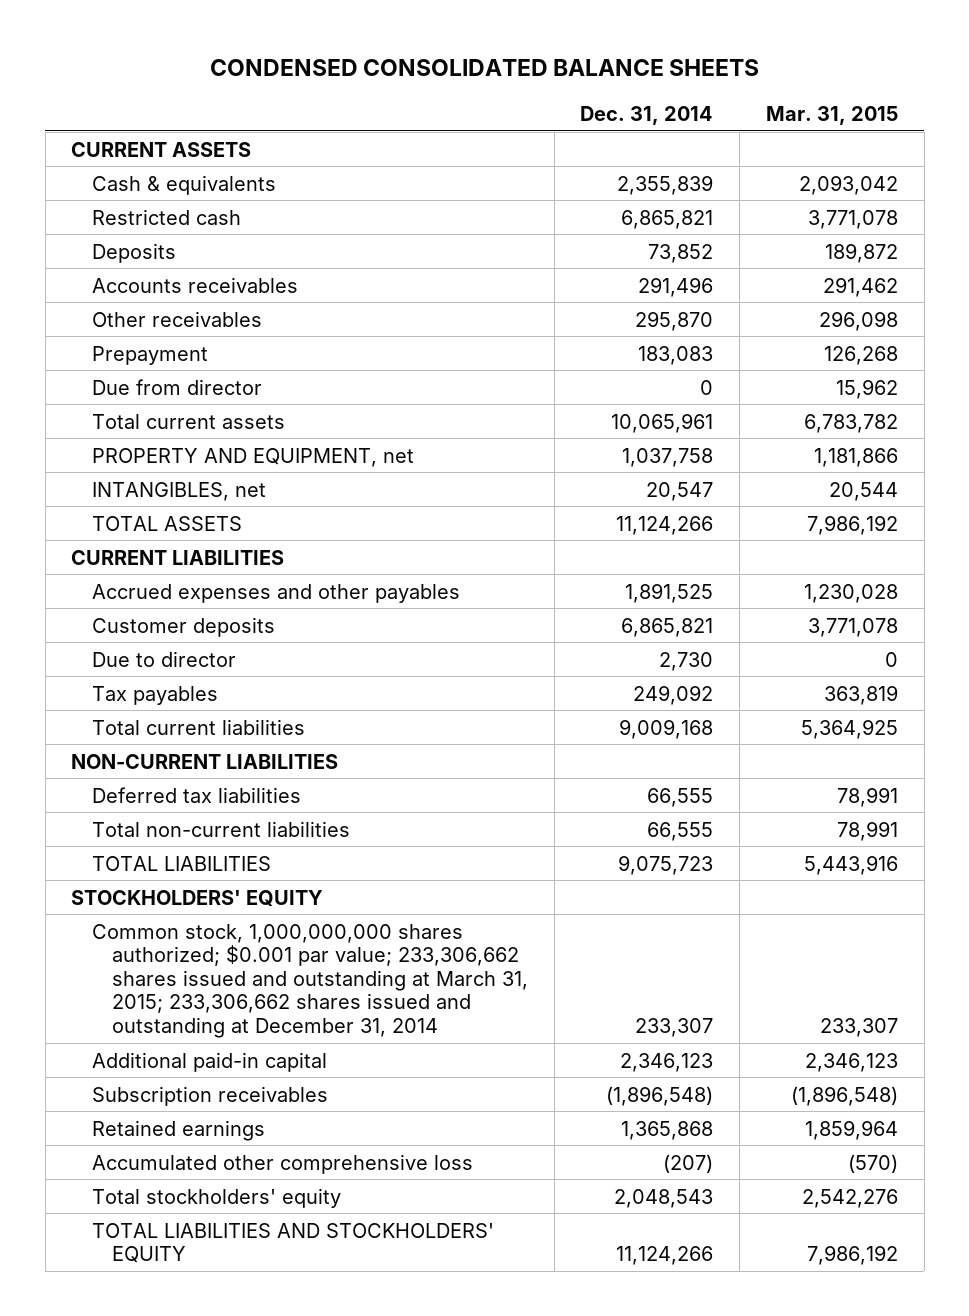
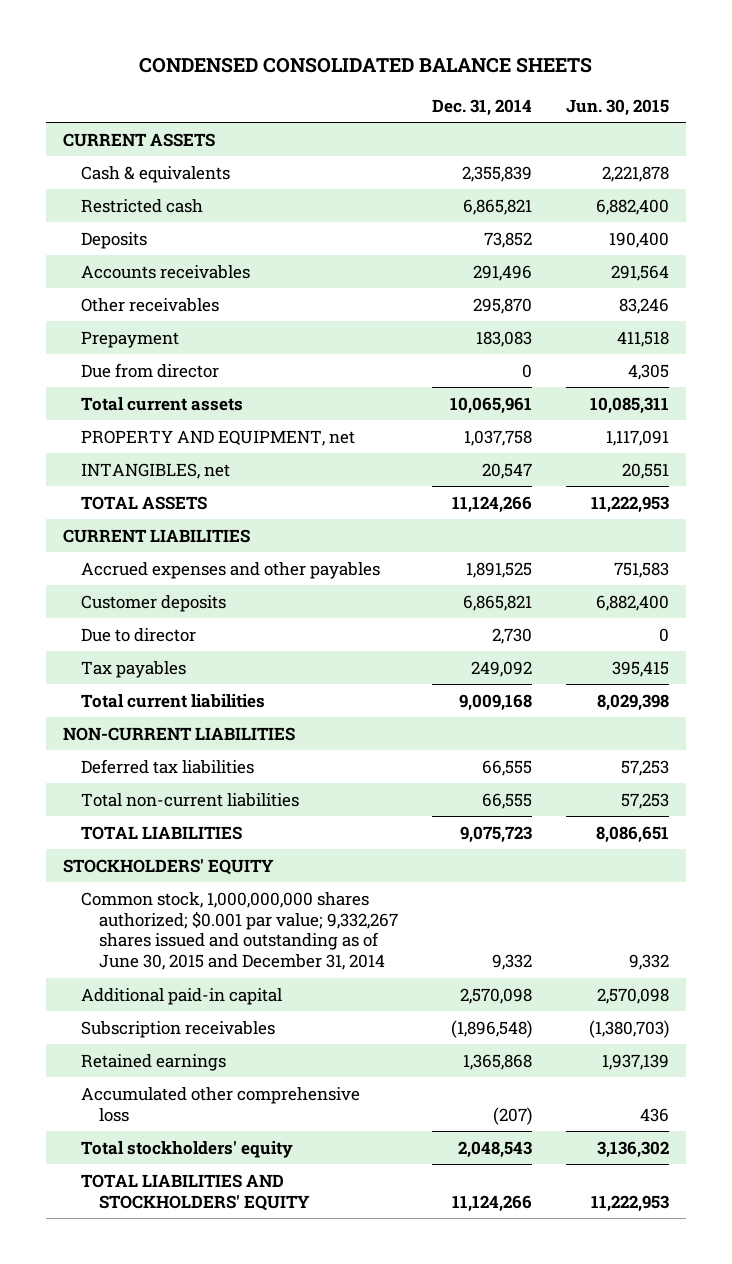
[766,105,899,125] Mar. 31, 2015 -> none
none -> [566,98,670,116] Jun. 30, 2015
[91,923,528,1038] Common stock, 1,000,000,000 shares authorized; $0.001 par value; 233,306,662 shares issued and outstanding at March 31, 2015; 233,306,662 shares issued and outstanding at December 31, 2014 -> [80,891,399,971] Common stock, 1,000,000,000 shares authorized; $0.001 par value; 9,332,267 shares issued and outstanding as of June 30, 2015 and December 31, 2014
[635,1017,714,1037] 233,307 -> [492,954,533,971] 9,332
[620,1052,714,1072] 2,346,123 -> [460,987,533,1004] 2,570,098

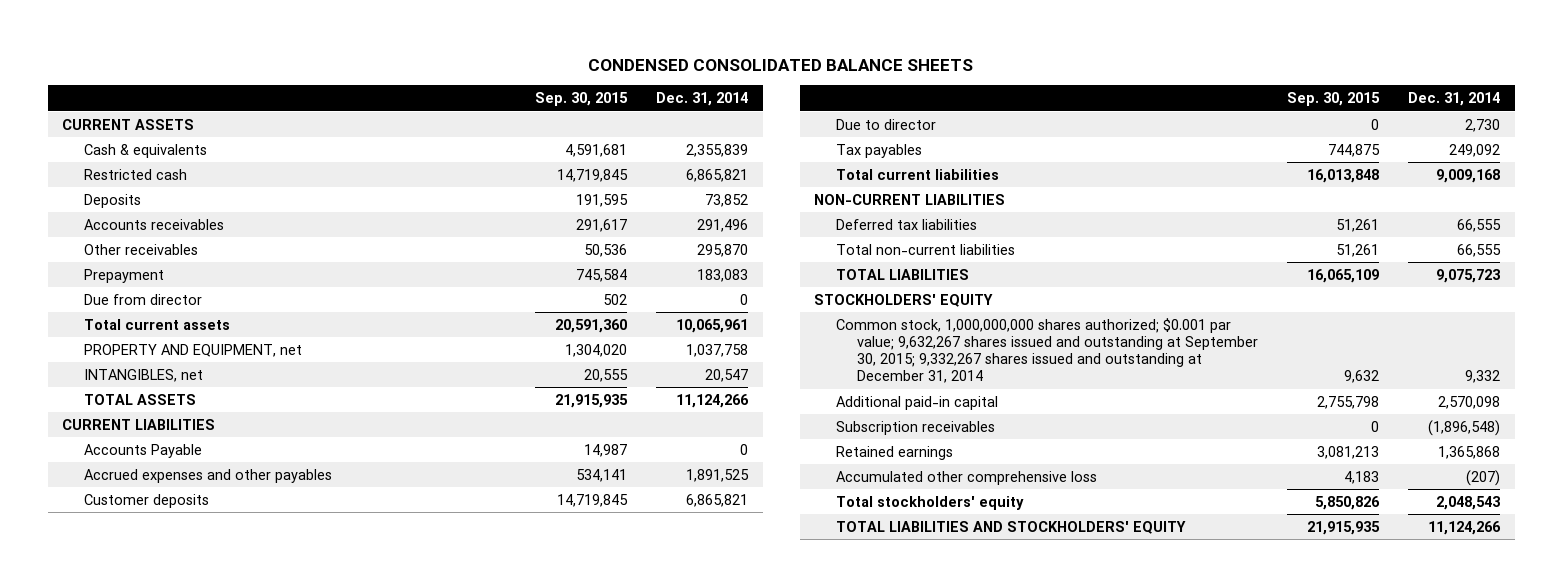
[566,98,670,116] Jun. 30, 2015 -> none
none -> [535,92,629,107] Sep. 30, 2015
none -> [83,443,202,458] Accounts Payable
[80,891,399,971] Common stock, 1,000,000,000 shares authorized; $0.001 par value; 9,332,267 shares issued and outstanding as of June 30, 2015 and December 31, 2014 -> [835,317,1259,384] Common stock, 1,000,000,000 shares authorized; $0.001 par value; 9,632,267 shares issued and outstanding at September 30, 2015; 9,332,267 shares issued and outstanding at December 31, 2014

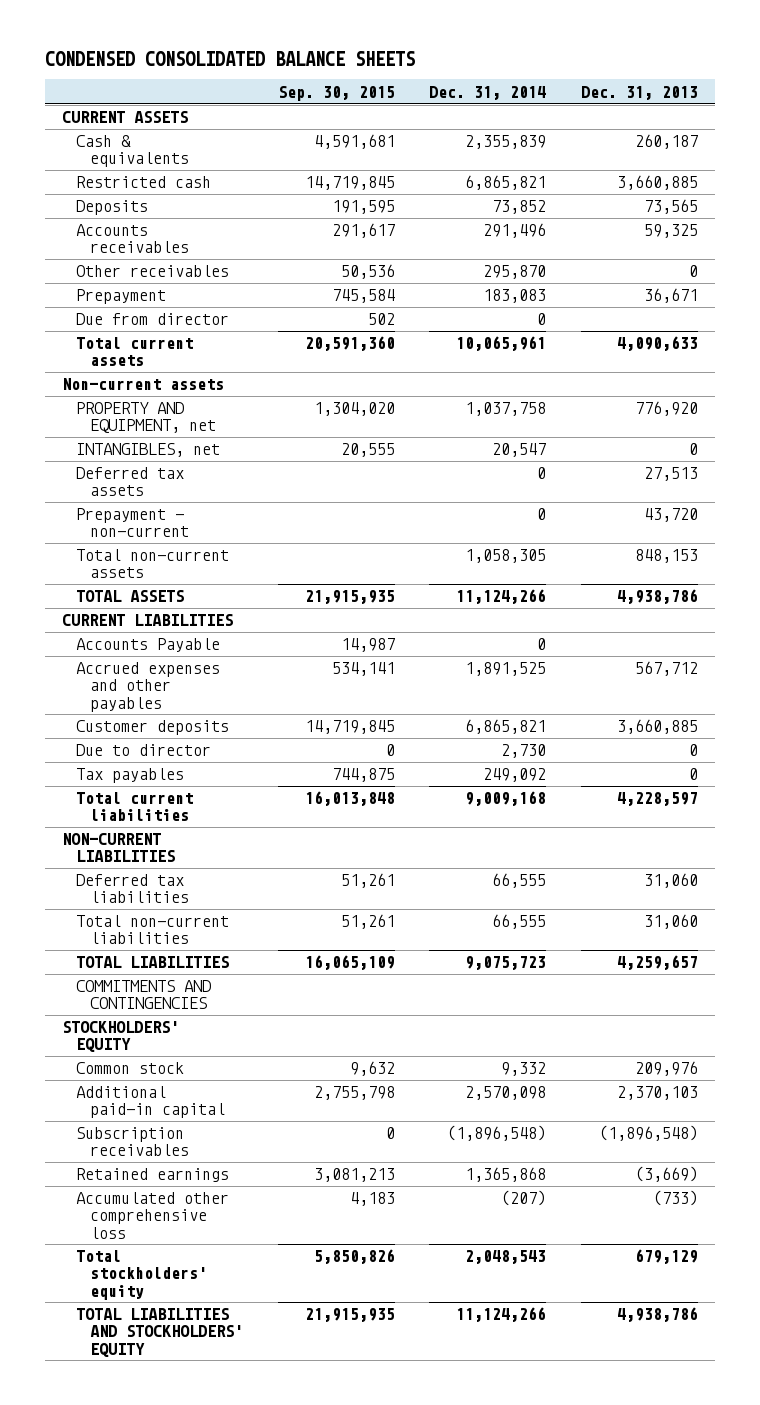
none -> [580,85,698,100] Dec. 31, 2013
none -> [61,378,224,391] Non-current assets
none -> [76,467,185,497] Deferred tax assets
none -> [76,508,190,538] Prepayment - non-current
none -> [76,549,230,579] Total non-current assets
none -> [76,980,212,1010] COMMITMENTS AND CONTINGENCIES
[835,317,1259,384] Common stock, 1,000,000,000 shares authorized; $0.001 par value; 9,632,267 shares issued and outstanding at September 30, 2015; 9,332,267 shares issued and outstanding at December 31, 2014 -> [76,1062,185,1075] Common stock

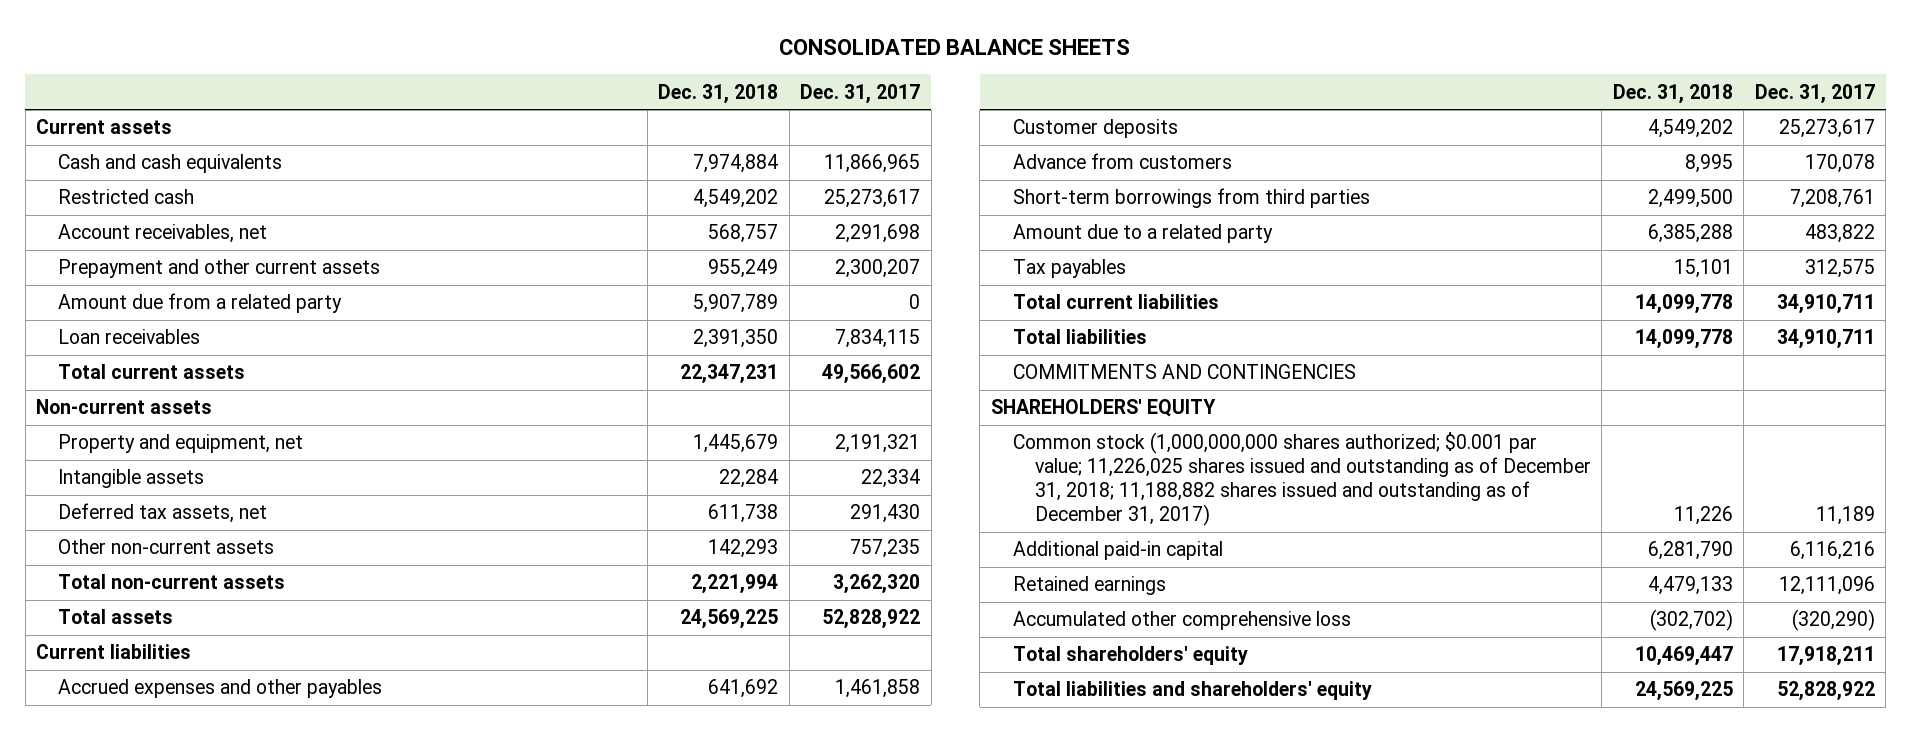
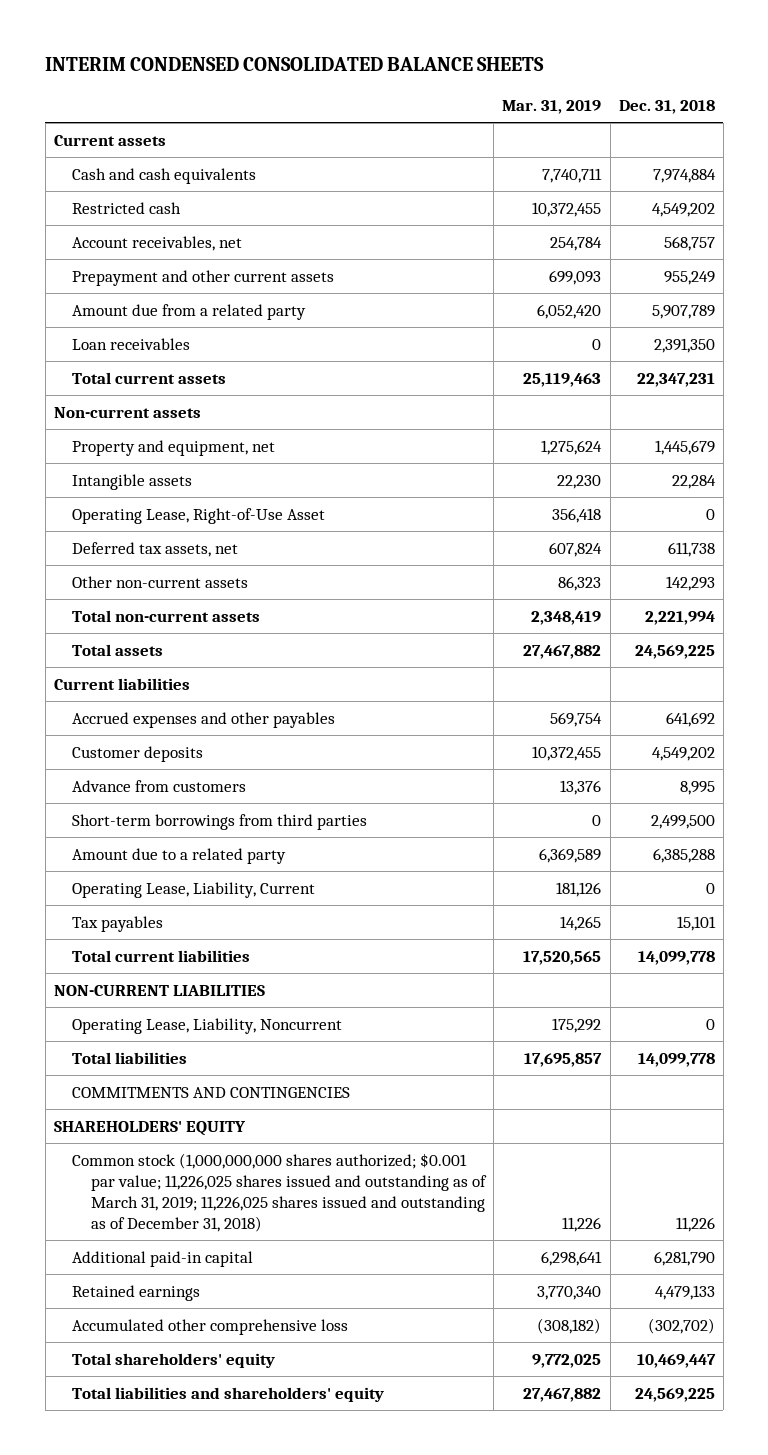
[779,39,1131,56] CONSOLIDATED BALANCE SHEETS -> [45,57,545,72] INTERIM CONDENSED CONSOLIDATED BALANCE SHEETS
[800,83,921,104] Dec. 31, 2017 -> none
none -> [502,100,602,115] Mar. 31, 2019
none -> [72,507,326,524] Operating Lease, Right-of-Use Asset
none -> [72,881,316,898] Operating Lease, Liability, Current
none -> [53,984,265,996] NON-CURRENT LIABILITIES
none -> [72,1017,343,1034] Operating Lease, Liability, Noncurrent
[1012,432,1591,527] Common stock (1,000,000,000 shares authorized; $0.001 par value; 11,226,025 shares issued and outstanding as of December 31, 2018; 11,188,882 shares issued and outstanding as of December 31, 2017) -> [72,1152,488,1232] Common stock (1,000,000,000 shares authorized; $0.001 par value; 11,226,025 shares issued and outstanding as of March 31, 2019; 11,226,025 shares issued and outstanding as of December 31, 2018)

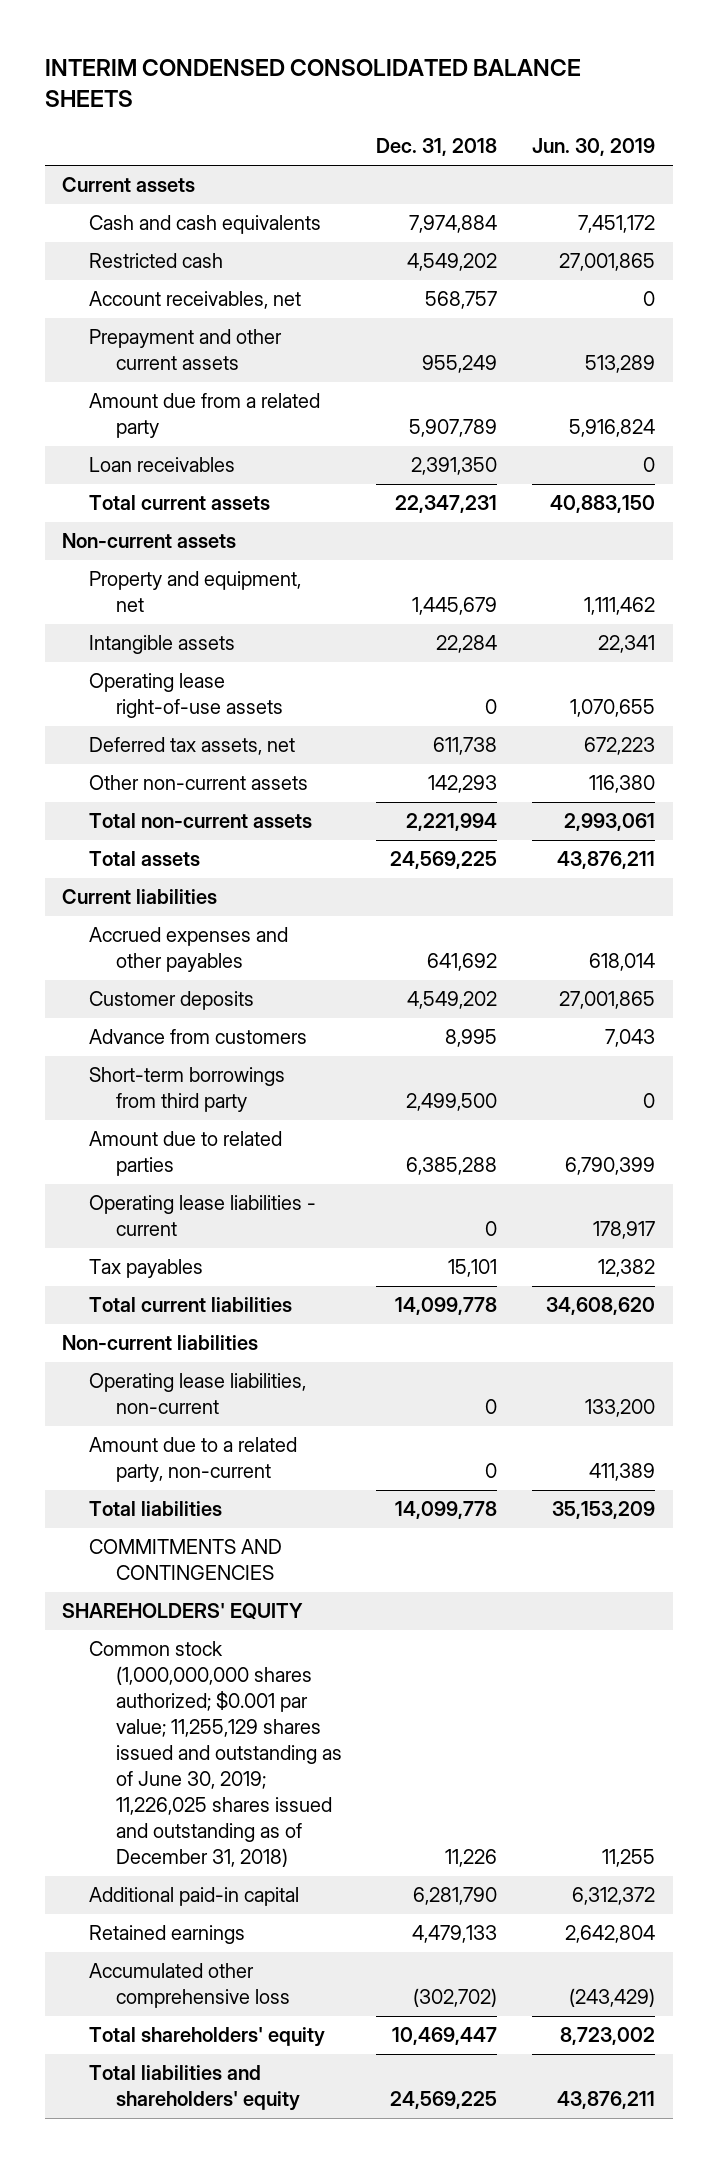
[502,100,602,115] Mar. 31, 2019 -> none
none -> [532,138,656,157] Jun. 30, 2019
[72,507,326,524] Operating Lease, Right-of-Use Asset -> [88,673,283,719] Operating lease right-of-use assets
[72,813,368,830] Short-term borrowings from third parties -> [88,1067,285,1113] Short-term borrowings from third party
[72,847,287,864] Amount due to a related party -> [88,1131,282,1177] Amount due to related parties
[72,881,316,898] Operating Lease, Liability, Current -> [88,1195,316,1237] Operating lease liabilities - current
[53,984,265,996] NON-CURRENT LIABILITIES -> [62,1335,259,1351] Non-current liabilities
[72,1017,343,1034] Operating Lease, Liability, Noncurrent -> [88,1373,306,1415] Operating lease liabilities, non-current
none -> [88,1437,297,1483] Amount due to a related party, non-current
[72,1152,488,1232] Common stock (1,000,000,000 shares authorized; $0.001 par value; 11,226,025 shares issued and outstanding as of March 31, 2019; 11,226,025 shares issued and outstanding as of December 31, 2018) -> [88,1641,342,1868] Common stock (1,000,000,000 shares authorized; $0.001 par value; 11,255,129 shares issued and outstanding as of June 30, 2019; 11,226,025 shares issued and outstanding as of December 31, 2018)

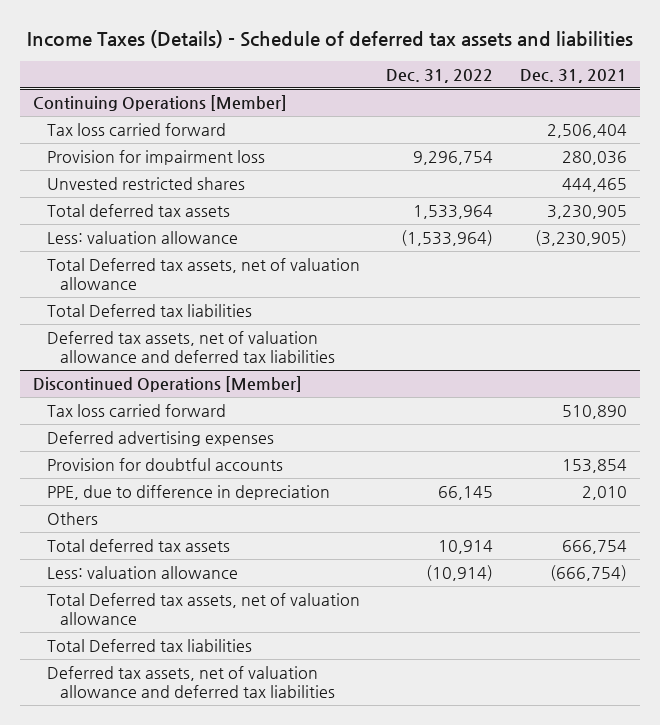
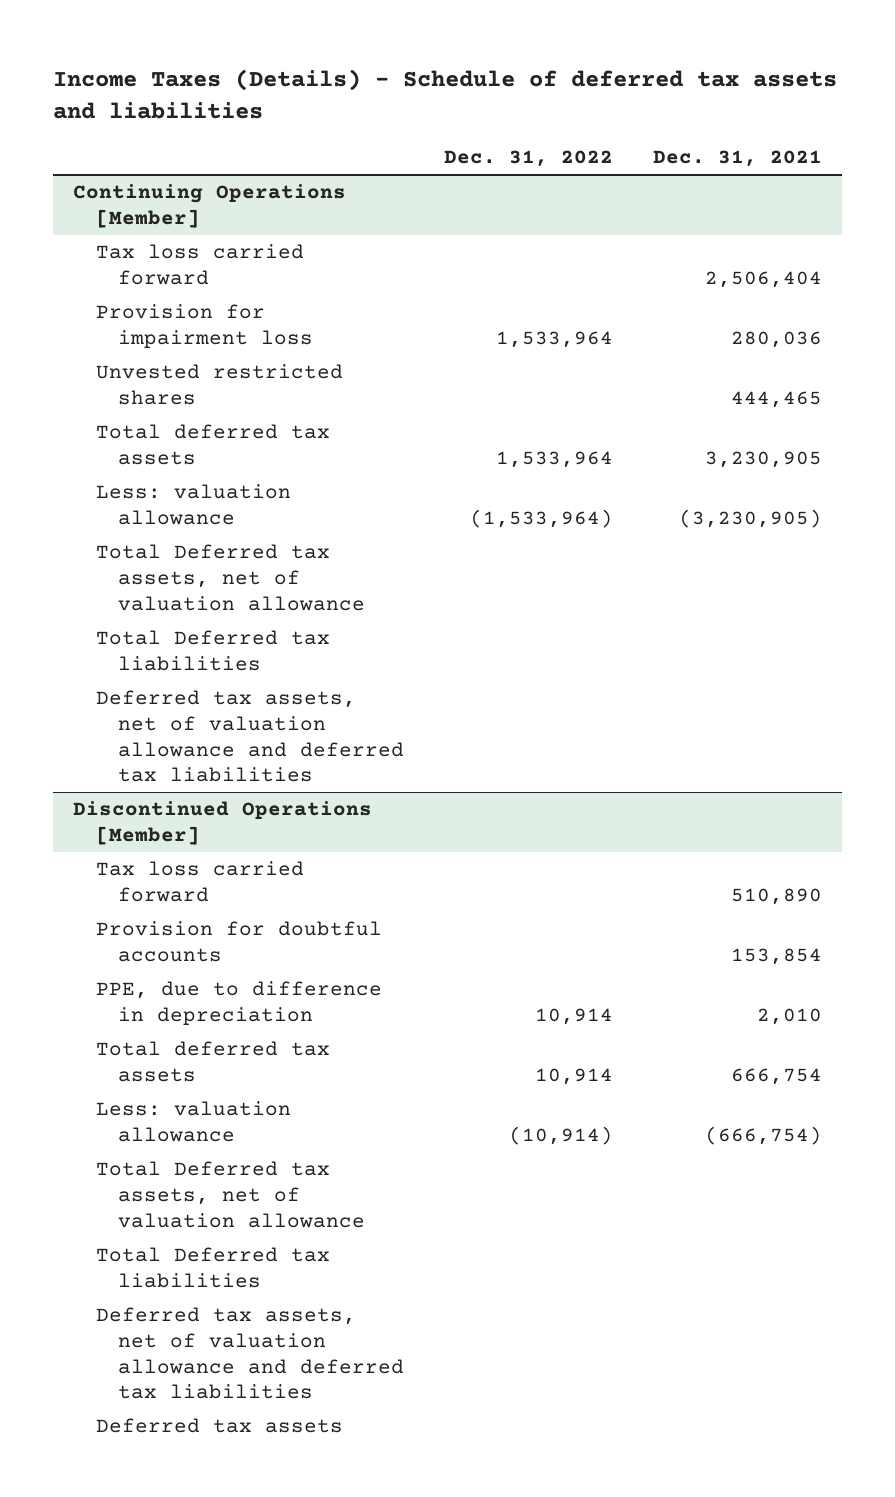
[413,151,494,166] 9,296,754 -> [496,331,614,349] 1,533,964
[46,431,274,447] Deferred advertising expenses -> none
[46,512,98,526] Others -> none
[438,486,494,501] 66,145 -> [535,1008,614,1026] 10,914
none -> [95,1418,343,1434] Deferred tax assets

